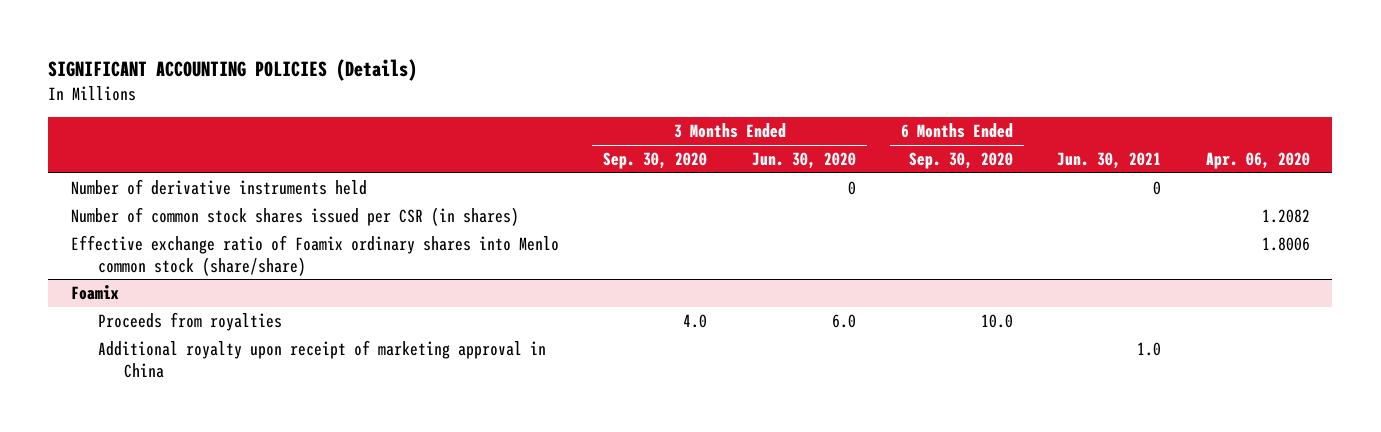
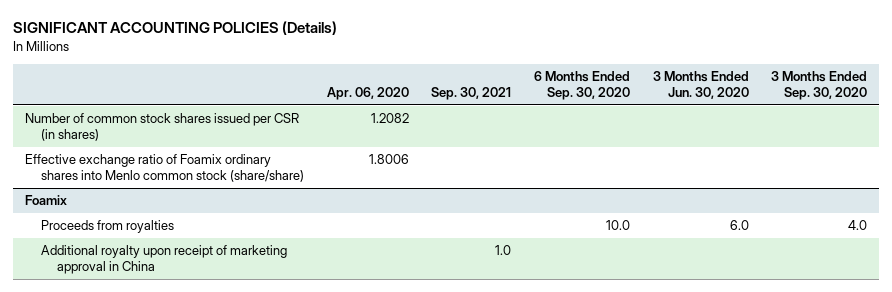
[1057,152,1162,170] Jun. 30, 2021 -> none
none -> [431,87,512,101] Sep. 30, 2021
[70,178,367,195] Number of derivative instruments held -> none

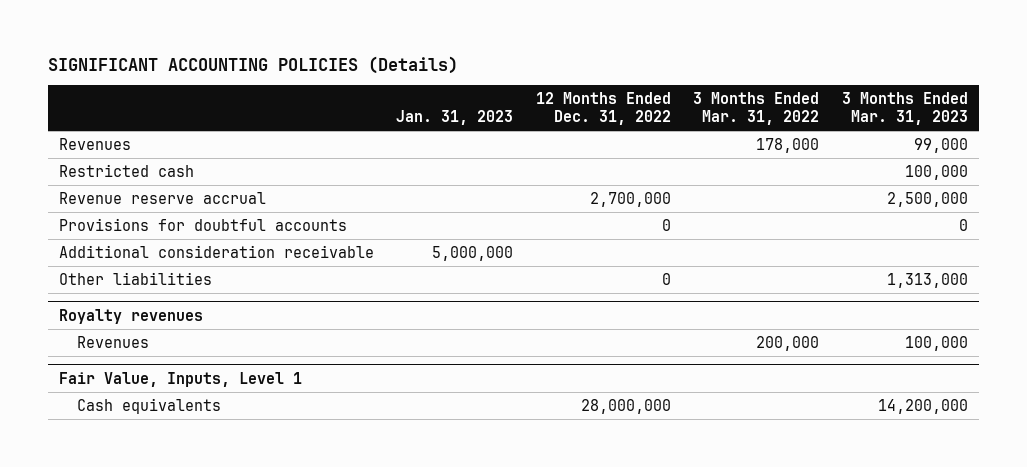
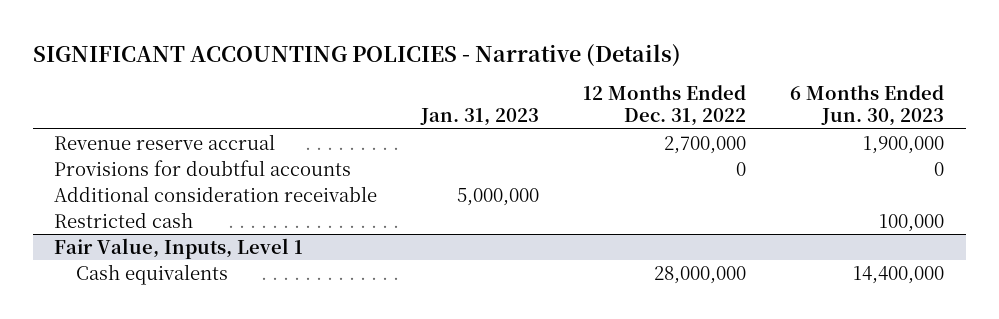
[47,55,458,74] SIGNIFICANT ACCOUNTING POLICIES (Details) -> [32,43,681,67] SIGNIFICANT ACCOUNTING POLICIES - Narrative (Details)
[693,92,820,125] 3 Months Ended Mar. 31, 2022 -> none
[841,92,968,125] 3 Months Ended Mar. 31, 2023 -> none
none -> [790,85,945,127] 6 Months Ended Jun. 30, 2023
[58,138,131,151] Revenues -> none
[58,272,212,286] Other liabilities -> none
[58,308,203,324] Royalty revenues -> none
[76,336,149,349] Revenues -> none
[58,164,194,178] Restricted cash -> [54,212,194,229] Restricted cash

